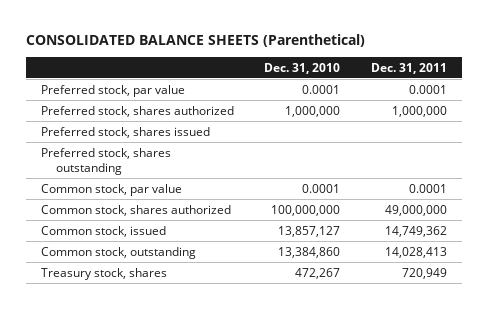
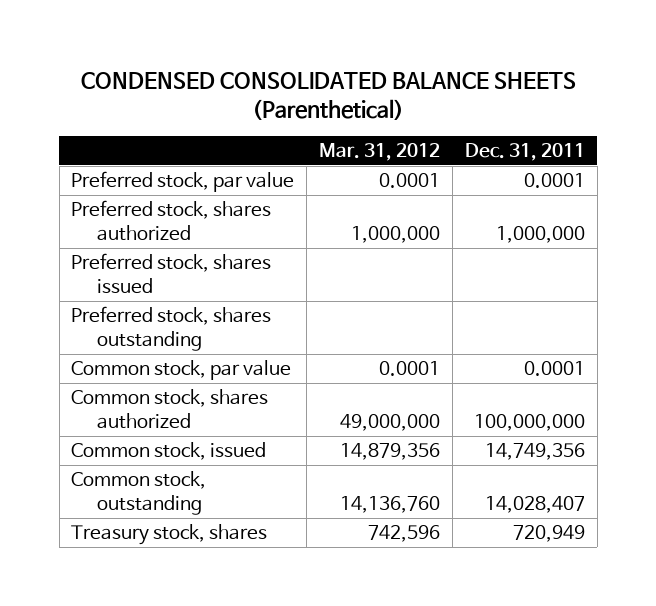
[25,33,365,47] CONSOLIDATED BALANCE SHEETS (Parenthetical) -> [81,72,577,121] CONDENSED CONSOLIDATED BALANCE SHEETS (Parenthetical)
[264,62,341,74] Dec. 31, 2010 -> none
none -> [319,143,441,162] Mar. 31, 2012
[384,204,447,216] 49,000,000 -> [473,413,585,431] 100,000,000
[384,225,447,237] 14,749,362 -> [484,443,585,461] 14,749,356
[384,246,447,258] 14,028,413 -> [484,495,585,513] 14,028,407

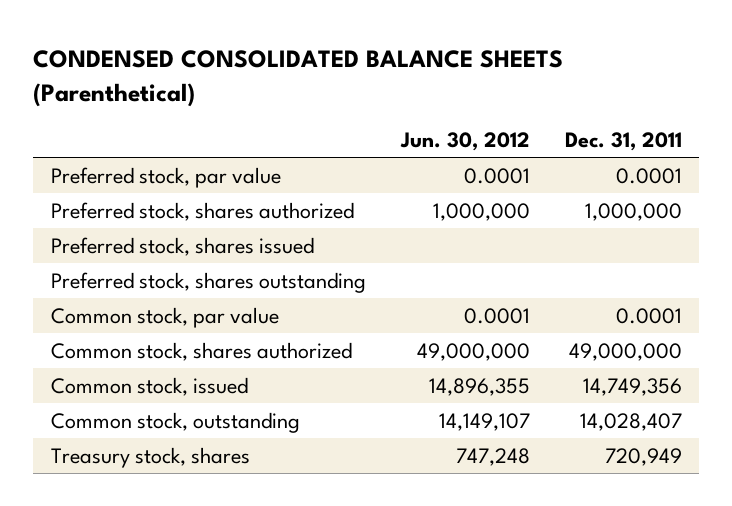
[319,143,441,162] Mar. 31, 2012 -> none
none -> [399,132,530,152] Jun. 30, 2012
[473,413,585,431] 100,000,000 -> [568,342,682,361] 49,000,000

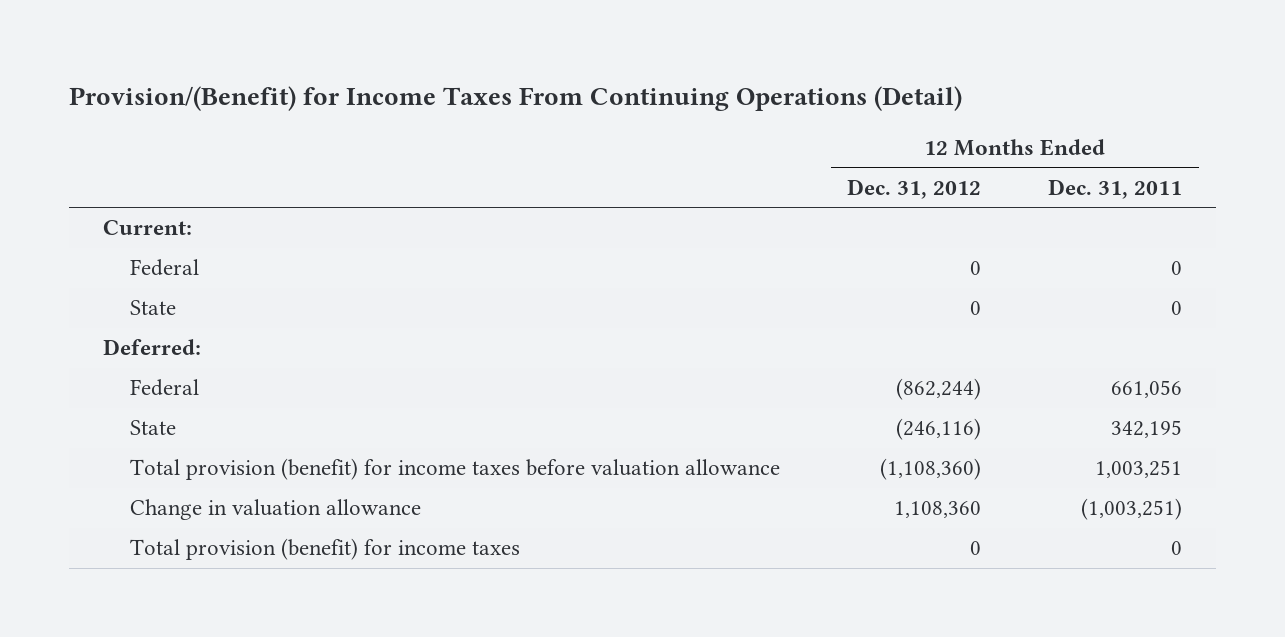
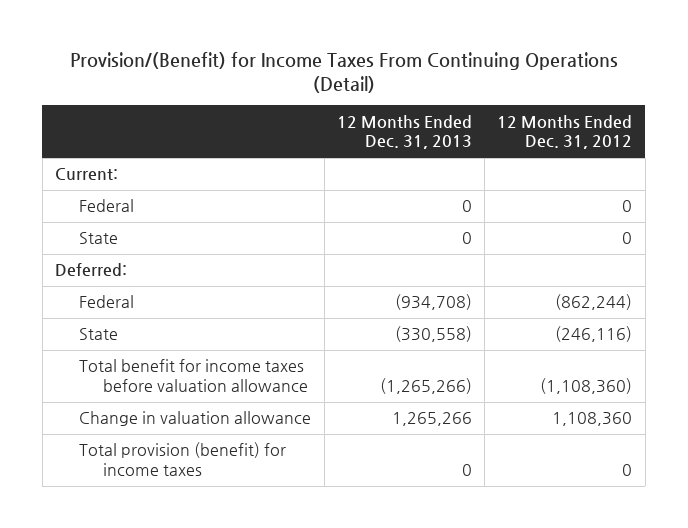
[1048,178,1183,199] Dec. 31, 2011 -> none
none -> [336,114,472,150] 12 Months Ended Dec. 31, 2013
[130,458,781,481] Total provision (benefit) for income taxes before valuation allowance -> [79,359,309,393] Total benefit for income taxes before valuation allowance

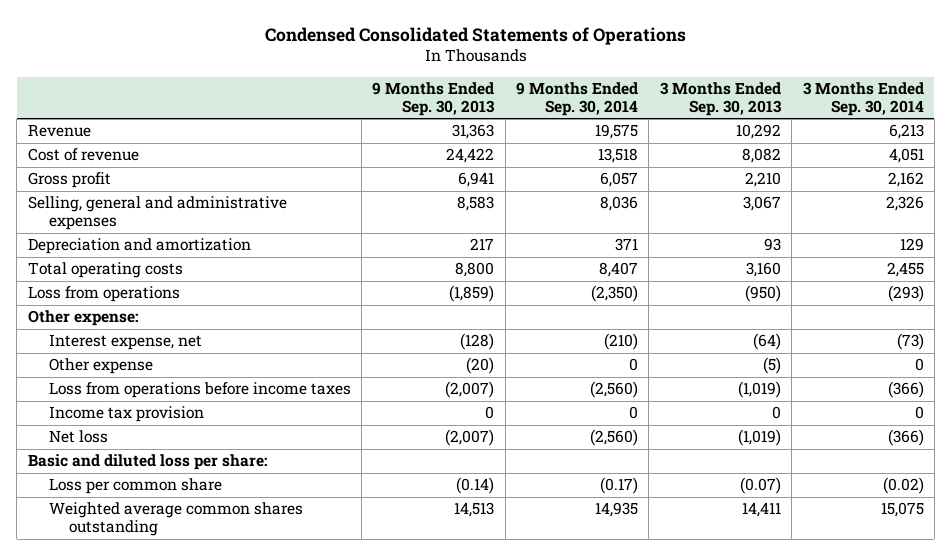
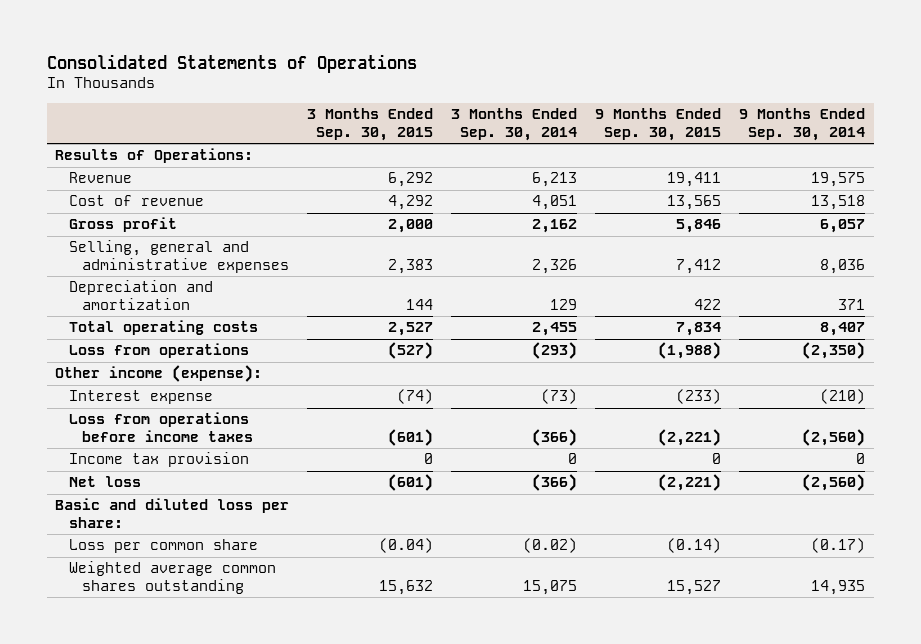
[264,26,686,45] Condensed Consolidated Statements of Operations -> [46,53,417,73] Consolidated Statements of Operations
[372,82,496,116] 9 Months Ended Sep. 30, 2013 -> none
[659,82,782,116] 3 Months Ended Sep. 30, 2013 -> none
none -> [307,108,434,142] 3 Months Ended Sep. 30, 2015
none -> [595,108,722,142] 9 Months Ended Sep. 30, 2015
none -> [55,148,254,164] Results of Operations:
[48,358,153,375] Other expense -> none
[27,310,138,327] Other expense: -> [55,365,263,383] Other income (expense):
[48,334,202,351] Interest expense, net -> [68,390,213,405] Interest expense

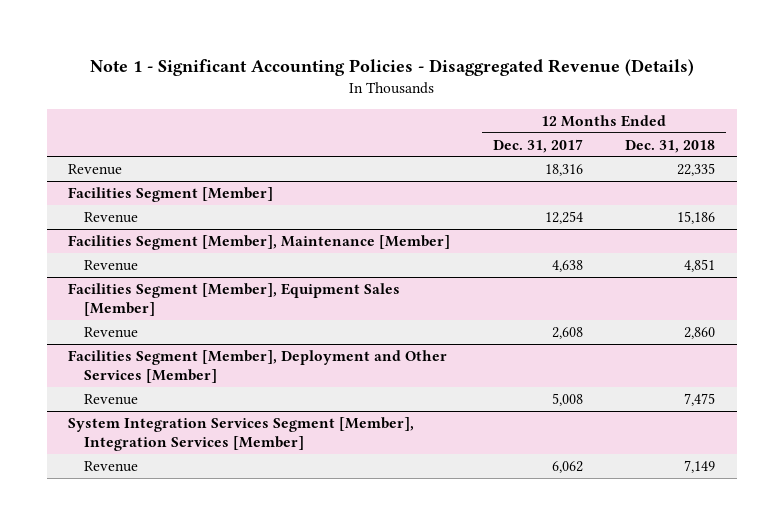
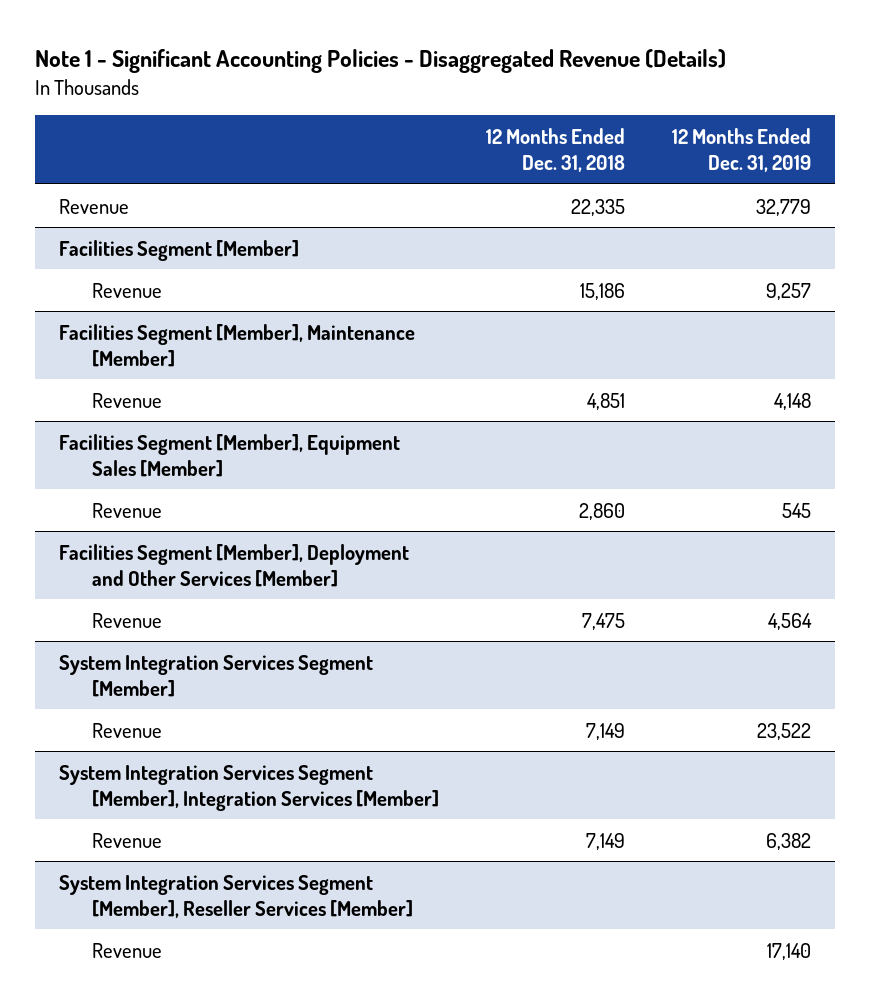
[492,138,583,153] Dec. 31, 2017 -> none
none -> [672,127,812,172] 12 Months Ended Dec. 31, 2019
none -> [59,654,374,697] System Integration Services Segment [Member]
none -> [91,722,162,738] Revenue
none -> [59,874,413,918] System Integration Services Segment [Member], Reseller Services [Member]
none -> [91,942,162,958] Revenue

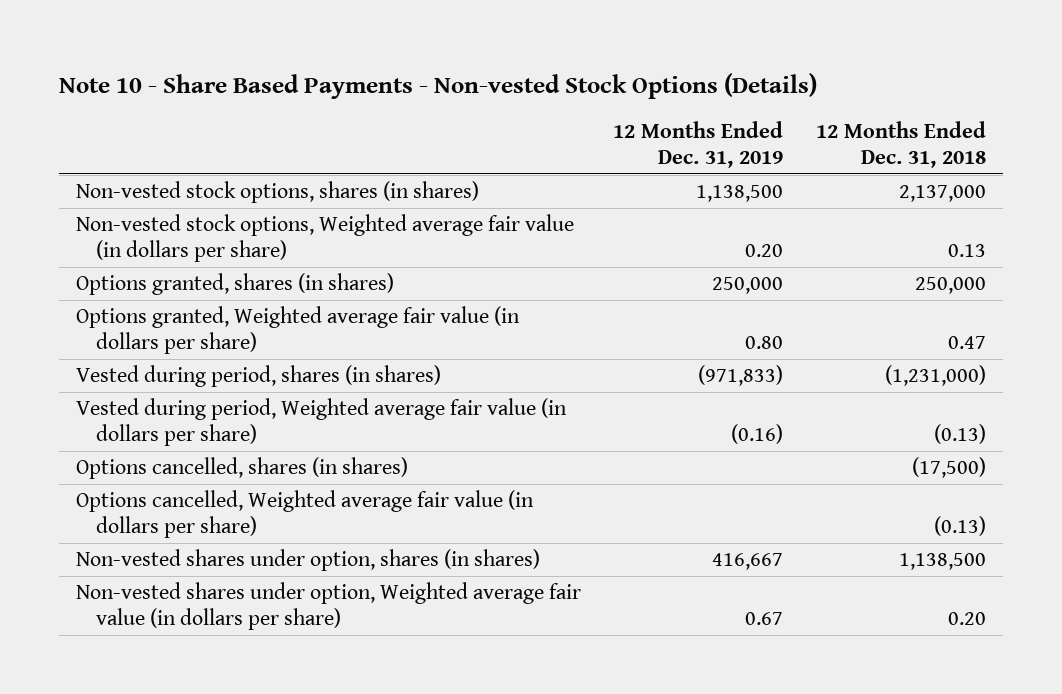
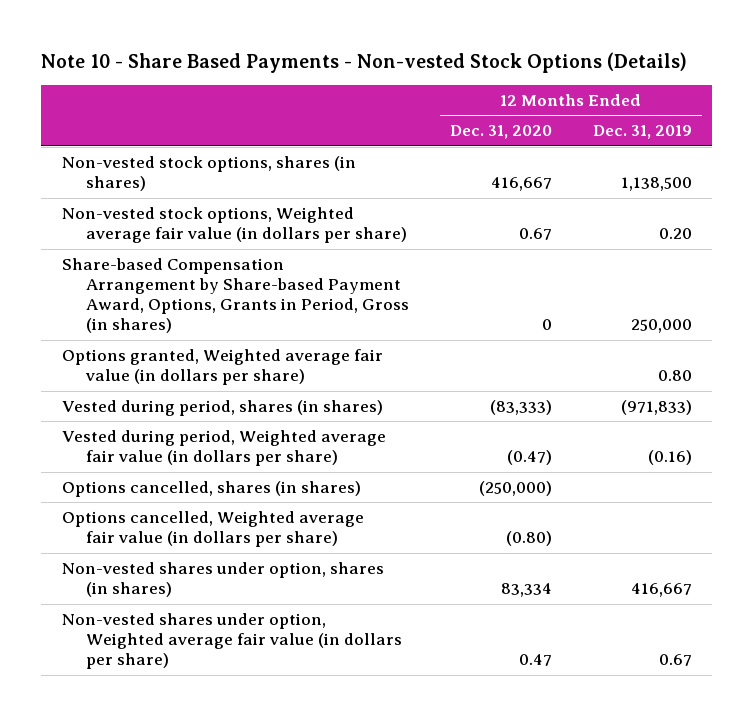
[816,121,987,169] 12 Months Ended Dec. 31, 2018 -> none
none -> [449,125,552,140] Dec. 31, 2020
[75,273,394,296] Options granted, shares (in shares) -> [61,258,409,334] Share-based Compensation Arrangement by Share-based Payment Award, Options, Grants in Period, Gross (in shares)

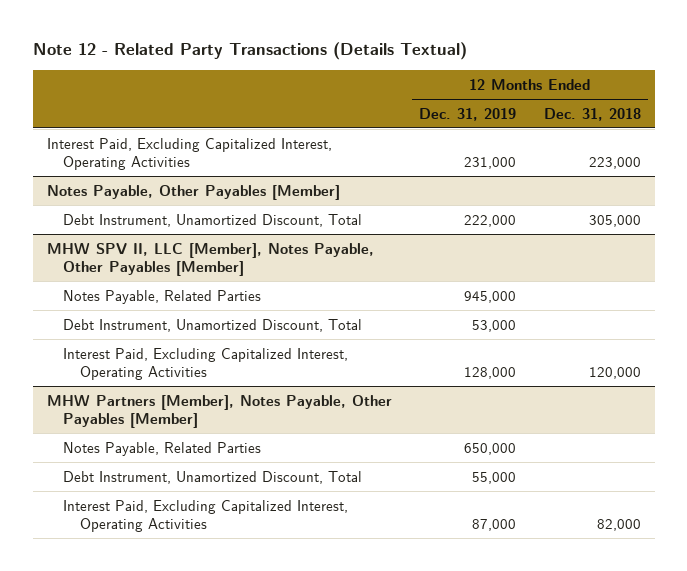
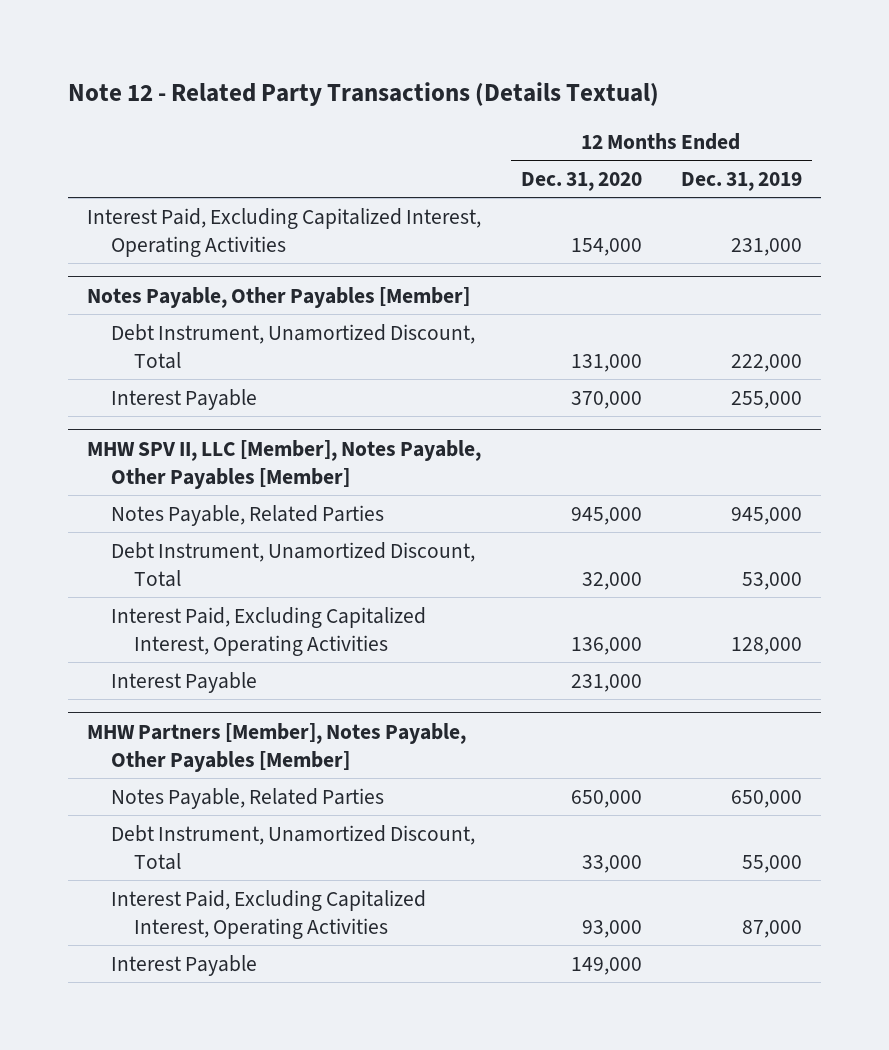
[543,107,641,121] Dec. 31, 2018 -> none
none -> [520,171,642,191] Dec. 31, 2020
none -> [110,388,257,410] Interest Payable
none -> [110,671,257,693] Interest Payable
none -> [110,954,257,976] Interest Payable

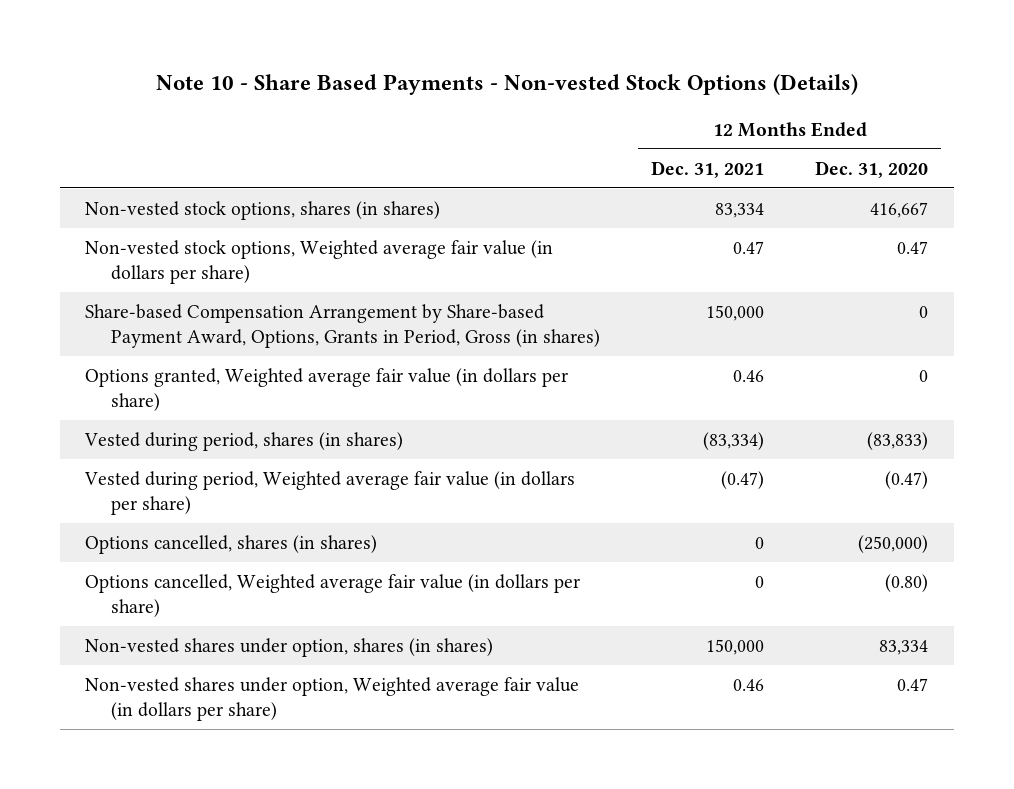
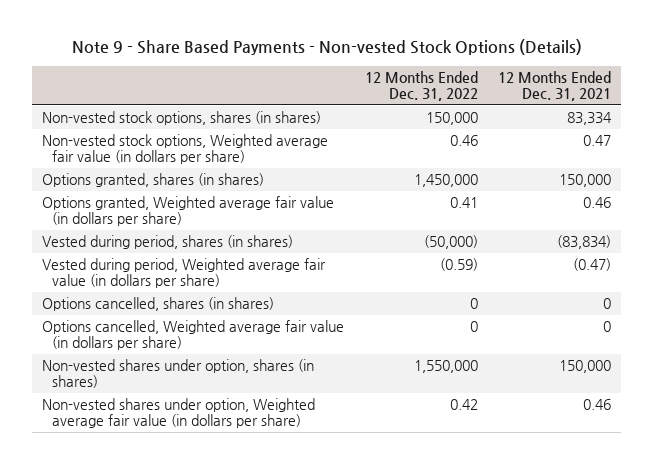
[155,74,858,96] Note 10 - Share Based Payments - Non-vested Stock Options (Details) -> [71,39,582,56] Note 9 - Share Based Payments - Non-vested Stock Options (Details)
[815,160,929,178] Dec. 31, 2020 -> none
none -> [364,70,478,102] 12 Months Ended Dec. 31, 2022
[85,303,600,349] Share-based Compensation Arrangement by Share-based Payment Award, Options, Grants in Period, Gross (in shares) -> [41,173,264,188] Options granted, shares (in shares)
[703,431,765,450] (83,334) -> [557,235,612,250] (83,834)

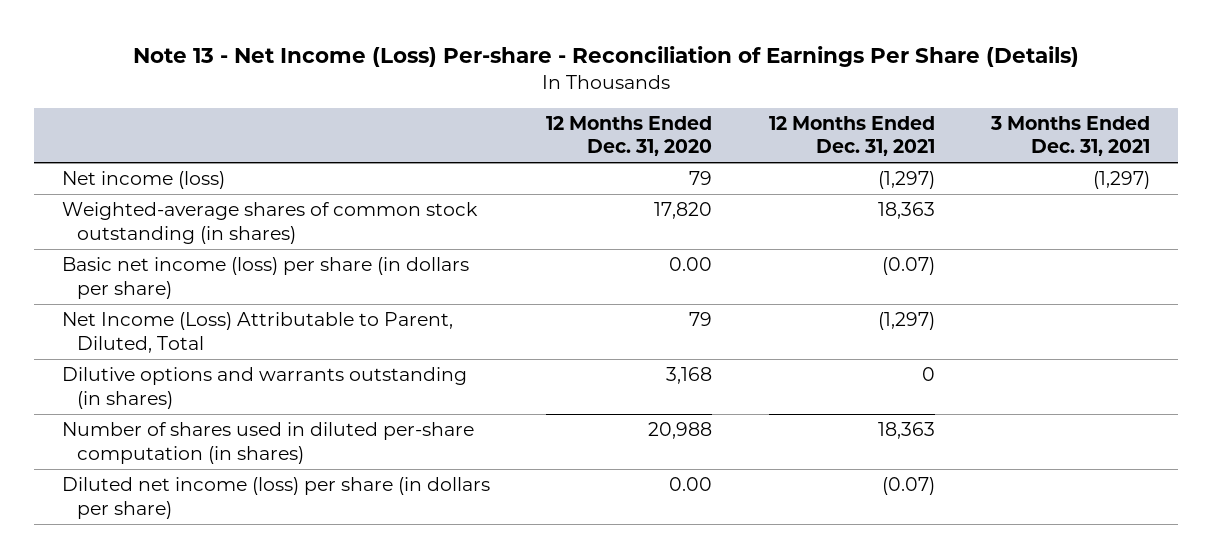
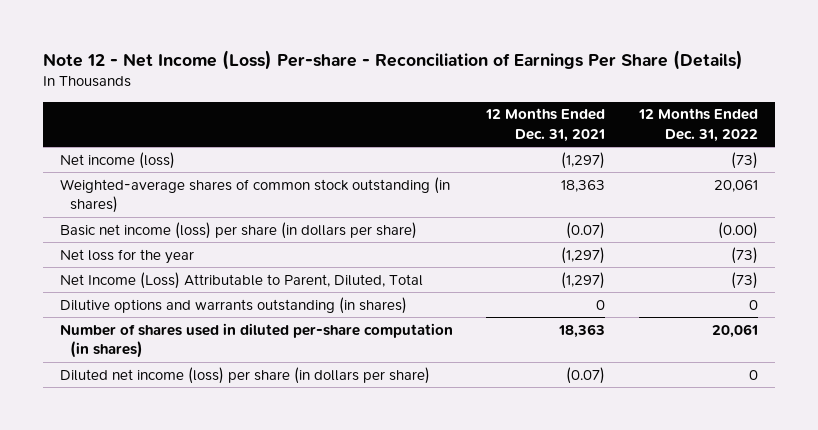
[132,46,1079,68] Note 13 - Net Income (Loss) Per-share - Reconciliation of Earnings Per Share (Details) -> [42,50,743,71] Note 12 - Net Income (Loss) Per-share - Reconciliation of Earnings Per Share (Details)
[546,115,713,157] 12 Months Ended Dec. 31, 2020 -> none
[989,115,1150,157] 3 Months Ended Dec. 31, 2021 -> none
none -> [638,108,759,142] 12 Months Ended Dec. 31, 2022
none -> [59,248,194,264] Net loss for the year

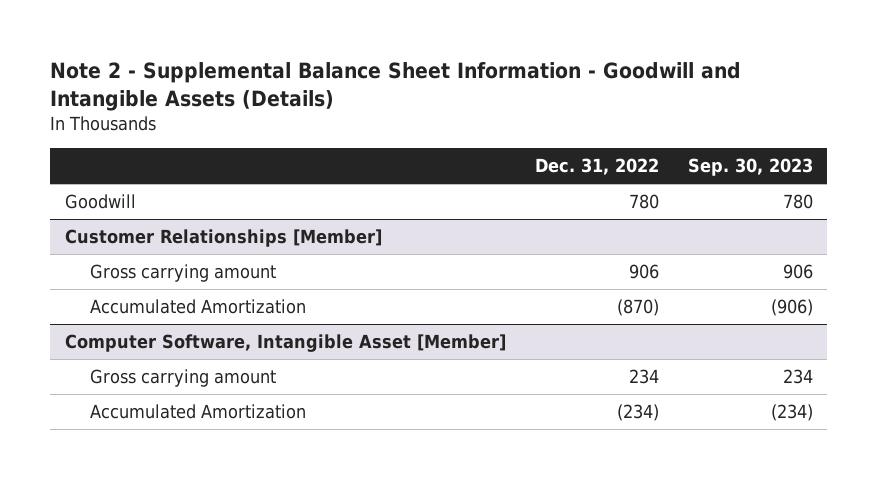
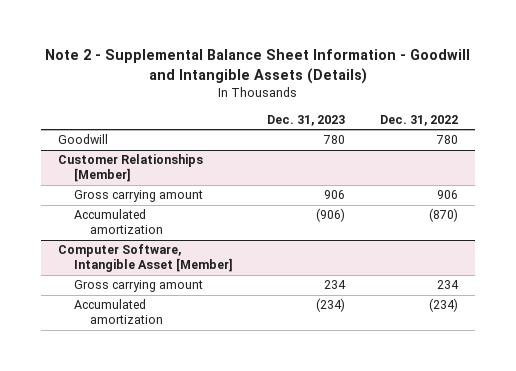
[687,158,813,177] Sep. 30, 2023 -> none
none -> [267,114,346,126] Dec. 31, 2023
[90,298,307,314] Accumulated Amortization -> [73,209,163,234] Accumulated amortization
[90,403,307,419] Accumulated Amortization -> [73,299,163,324] Accumulated amortization

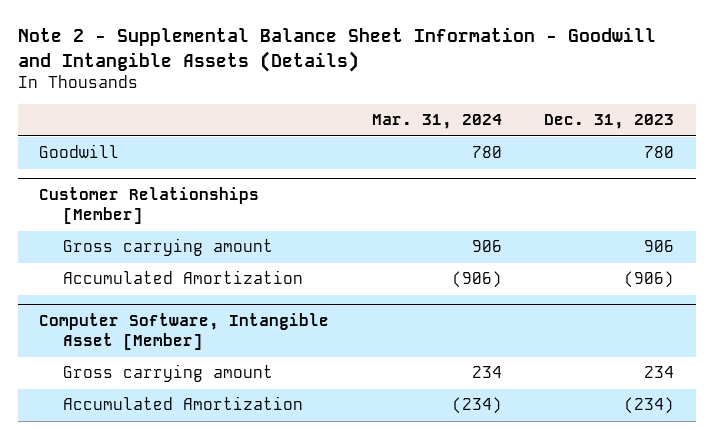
[379,114,458,126] Dec. 31, 2022 -> none
none -> [371,114,502,130] Mar. 31, 2024
[73,209,163,234] Accumulated amortization -> [63,270,304,285] Accumulated Amortization
[73,299,163,324] Accumulated amortization -> [63,396,304,411] Accumulated Amortization

